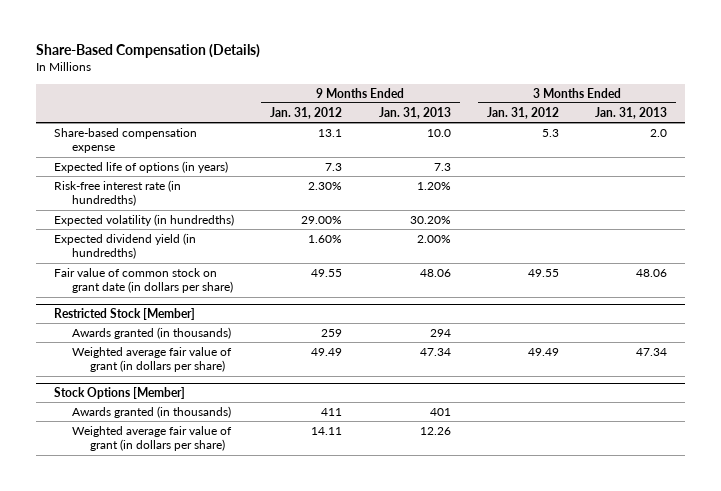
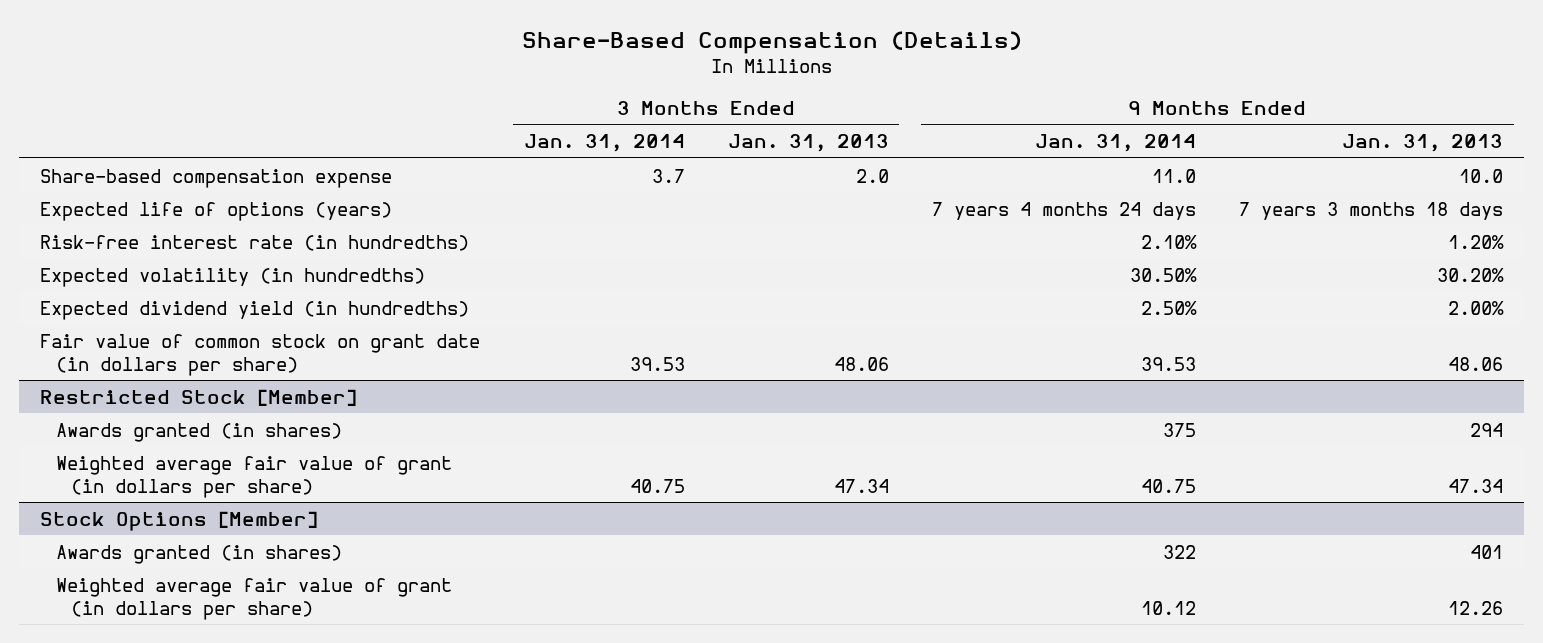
[270,106,343,119] Jan. 31, 2012 -> none
[486,106,559,119] Jan. 31, 2012 -> none
none -> [523,134,685,153] Jan. 31, 2014
none -> [1034,134,1196,153] Jan. 31, 2014
[54,161,229,174] Expected life of options (in years) -> [40,201,393,221] Expected life of options (years)
[433,163,451,172] 7.3 -> [1238,201,1503,220] 7 years 3 months 18 days
[71,327,231,340] Awards granted (in thousands) -> [55,422,342,442] Awards granted (in shares)
[71,406,231,419] Awards granted (in thousands) -> [55,544,342,564] Awards granted (in shares)

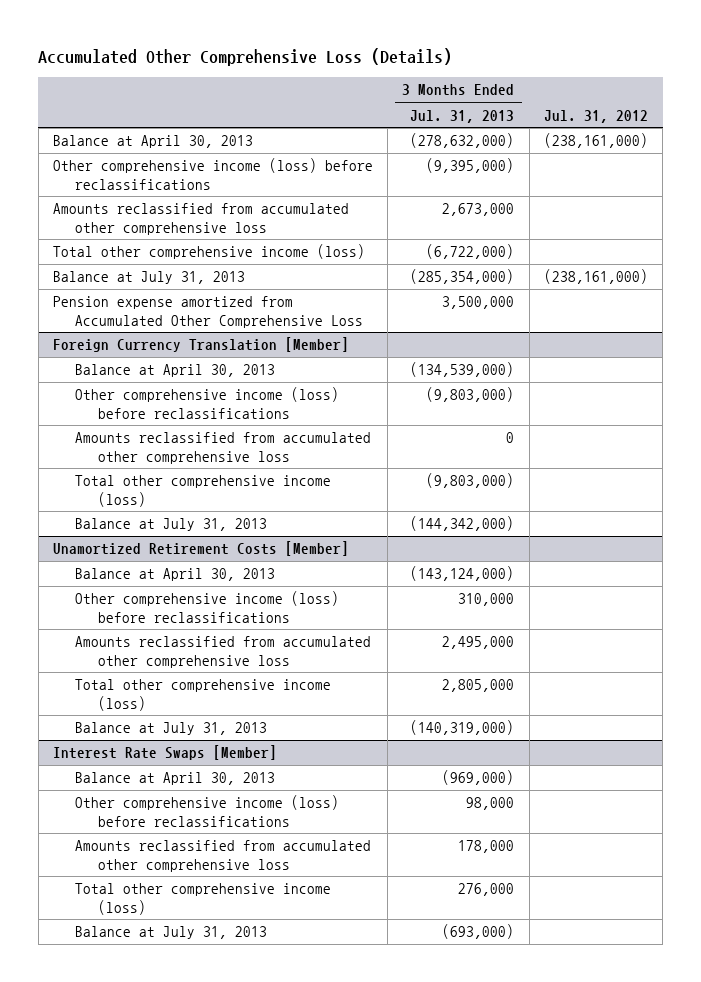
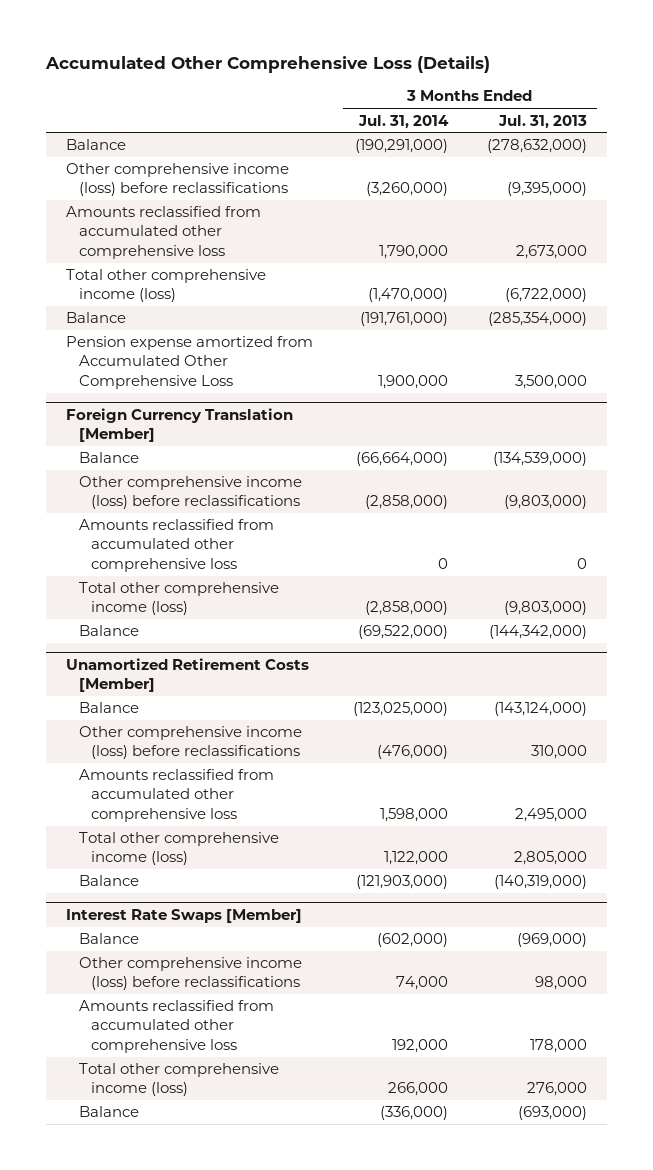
[543,109,648,123] Jul. 31, 2012 -> none
none -> [357,114,449,129] Jul. 31, 2014
[53,135,254,149] Balance at April 30, 2013 -> [66,139,127,151] Balance
[53,271,246,285] Balance at July 31, 2013 -> [66,312,127,324] Balance
[75,364,276,378] Balance at April 30, 2013 -> [78,452,139,464] Balance
[75,518,268,532] Balance at July 31, 2013 -> [78,625,139,637] Balance
[75,568,276,582] Balance at April 30, 2013 -> [78,702,139,714] Balance
[75,722,268,736] Balance at July 31, 2013 -> [78,875,139,887] Balance
[75,772,276,786] Balance at April 30, 2013 -> [78,933,139,945] Balance
[75,926,268,940] Balance at July 31, 2013 -> [78,1106,139,1118] Balance

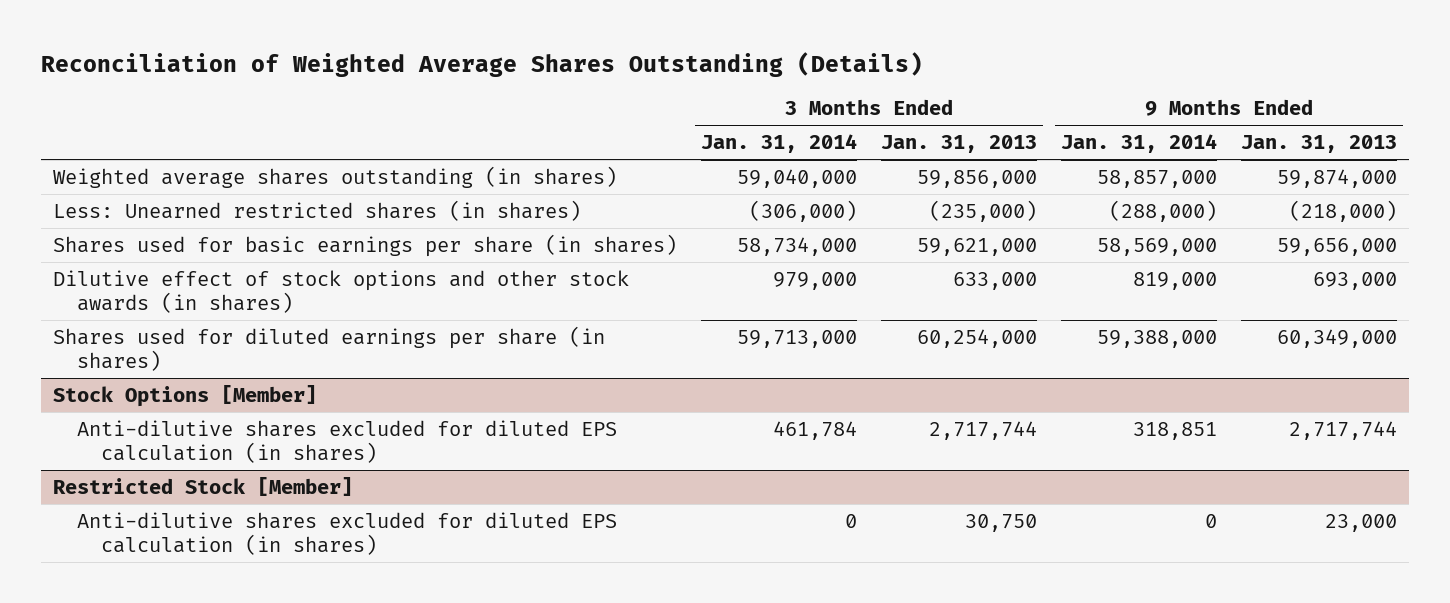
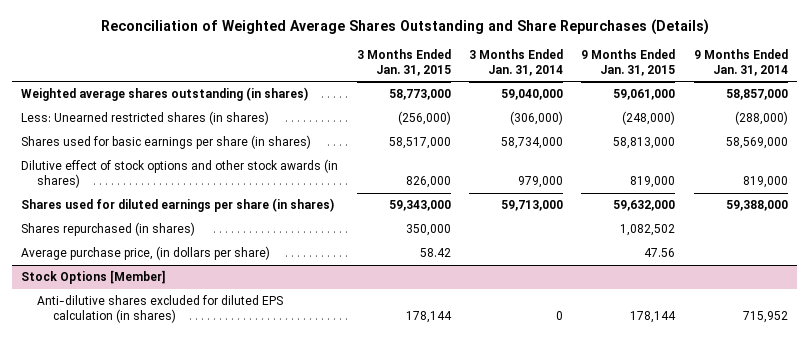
[41,51,924,77] Reconciliation of Weighted Average Shares Outstanding (Details) -> [100,18,709,35] Reconciliation of Weighted Average Shares Outstanding and Share Repurchases (Details)
[881,135,1038,154] Jan. 31, 2013 -> none
[1240,135,1397,154] Jan. 31, 2013 -> none
none -> [356,49,451,76] 3 Months Ended Jan. 31, 2015
none -> [581,49,676,76] 9 Months Ended Jan. 31, 2015
none -> [21,222,196,237] Shares repurchased (in shares)
none -> [21,246,271,261] Average purchase price, (in dollars per share)
[53,476,354,496] Restricted Stock [Member] -> none
[77,511,618,555] Anti-dilutive shares excluded for diluted EPS calculation (in shares) -> none
[773,420,858,440] 461,784 -> [556,310,564,320] 0
[1132,421,1217,440] 318,851 -> [742,310,788,323] 715,952

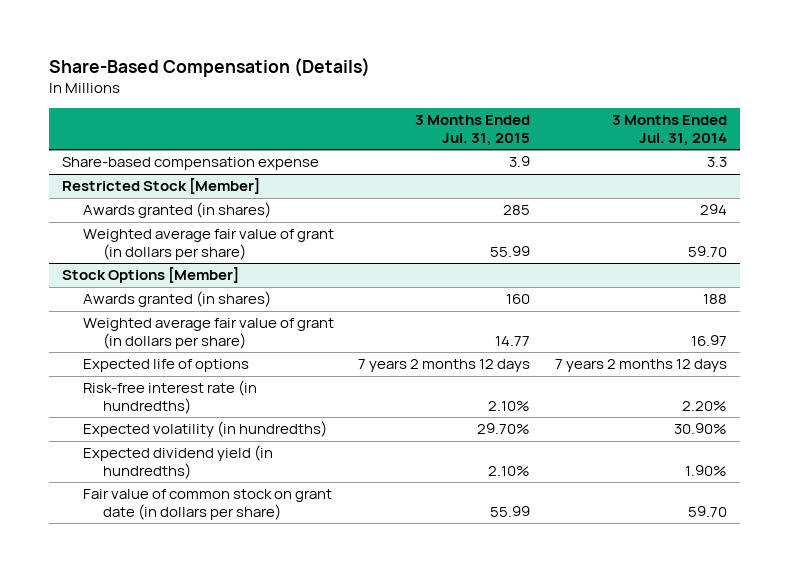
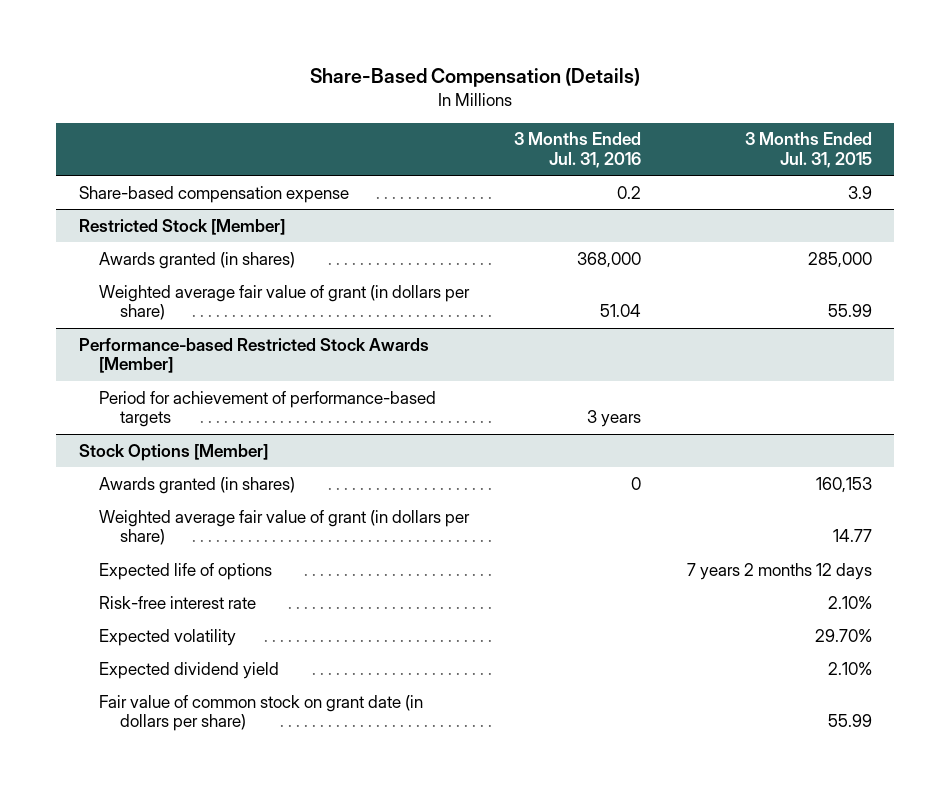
[612,115,728,146] 3 Months Ended Jul. 31, 2014 -> none
none -> [514,132,642,169] 3 Months Ended Jul. 31, 2016
[503,205,531,216] 285 -> [807,251,872,268] 285,000
none -> [78,337,429,374] Performance-based Restricted Stock Awards [Member]
none -> [99,390,437,428] Period for achievement of performance-based targets
[506,294,531,305] 160 -> [815,476,872,493] 160,153
[82,380,257,414] Risk-free interest rate (in hundredths) -> [99,595,257,609] Risk-free interest rate
[82,421,327,438] Expected volatility (in hundredths) -> [99,628,237,646] Expected volatility
[82,445,273,479] Expected dividend yield (in hundredths) -> [99,661,280,679] Expected dividend yield

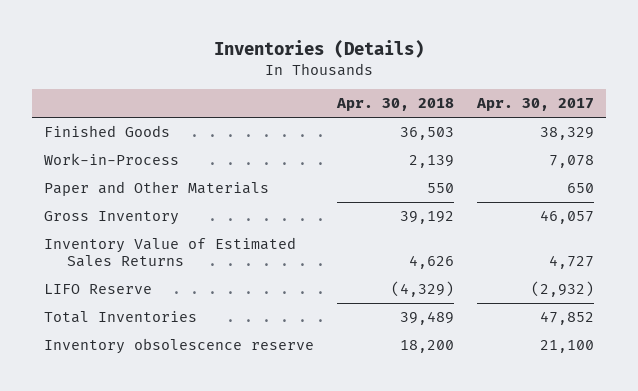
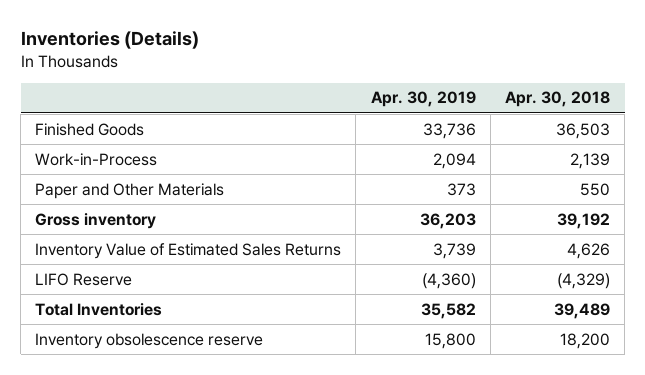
[476,98,595,112] Apr. 30, 2017 -> none
none -> [370,91,476,108] Apr. 30, 2019
[43,211,179,226] Gross Inventory -> [35,212,157,229] Gross inventory

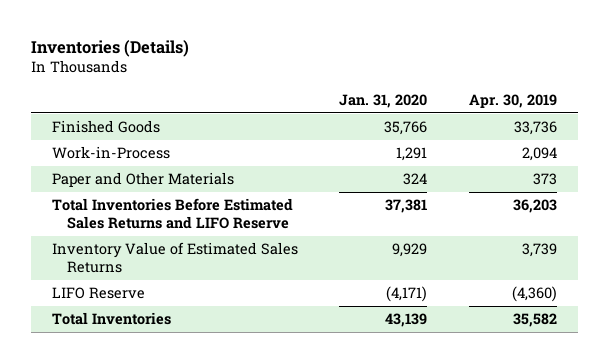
[505,91,611,108] Apr. 30, 2018 -> none
none -> [339,93,428,108] Jan. 31, 2020
[35,212,157,229] Gross inventory -> [51,198,293,230] Total Inventories Before Estimated Sales Returns and LIFO Reserve
[35,332,264,349] Inventory obsolescence reserve -> none

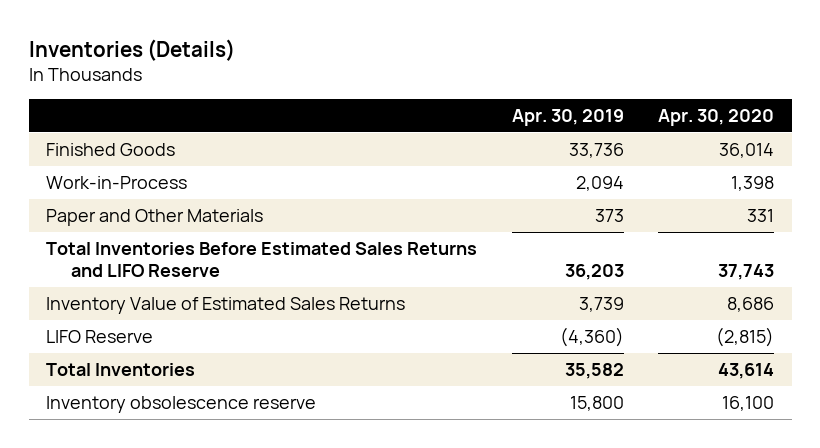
[339,93,428,108] Jan. 31, 2020 -> none
none -> [658,108,775,126] Apr. 30, 2020
none -> [46,396,317,414] Inventory obsolescence reserve

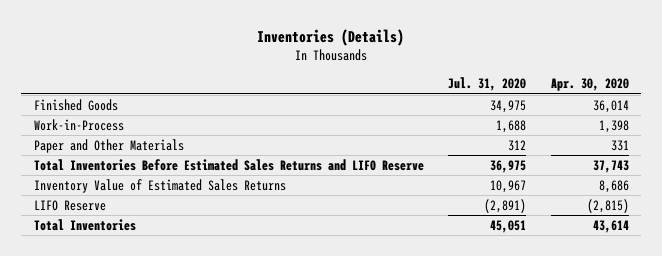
[511,108,624,126] Apr. 30, 2019 -> none
none -> [448,77,527,92] Jul. 31, 2020
[46,396,317,414] Inventory obsolescence reserve -> none

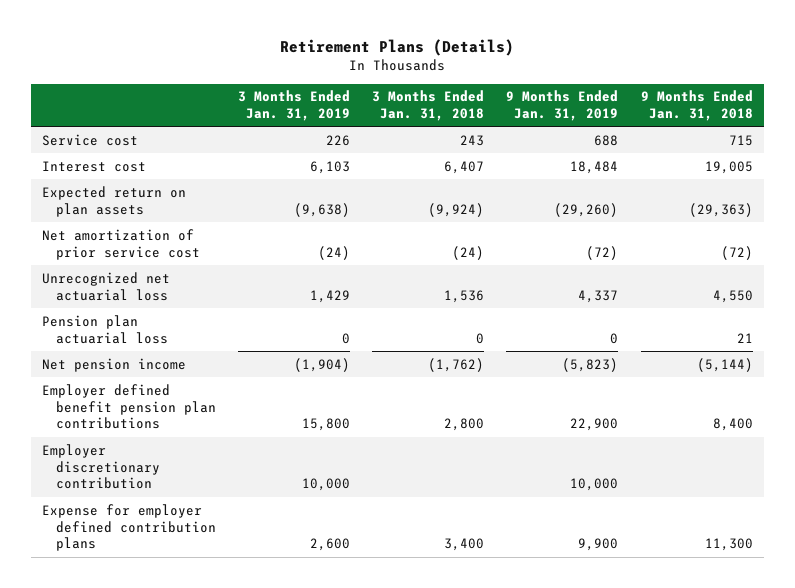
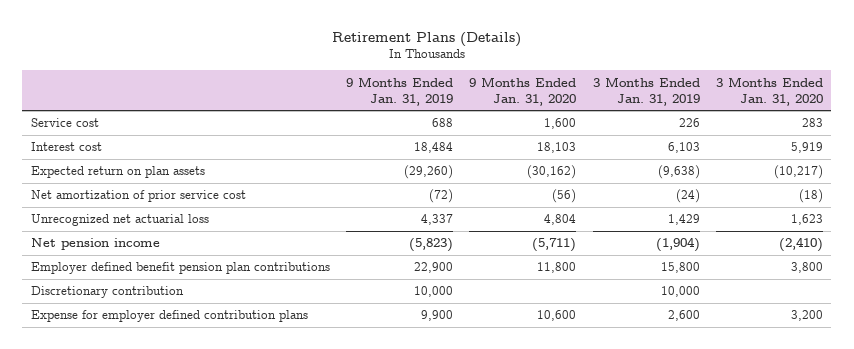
[372,90,485,122] 3 Months Ended Jan. 31, 2018 -> none
[640,90,753,122] 9 Months Ended Jan. 31, 2018 -> none
none -> [469,76,577,106] 9 Months Ended Jan. 31, 2020
none -> [716,76,824,106] 3 Months Ended Jan. 31, 2020
[42,314,168,344] Pension plan actuarial loss -> none
[42,443,160,490] Employer discretionary contribution -> [30,286,184,299] Discretionary contribution

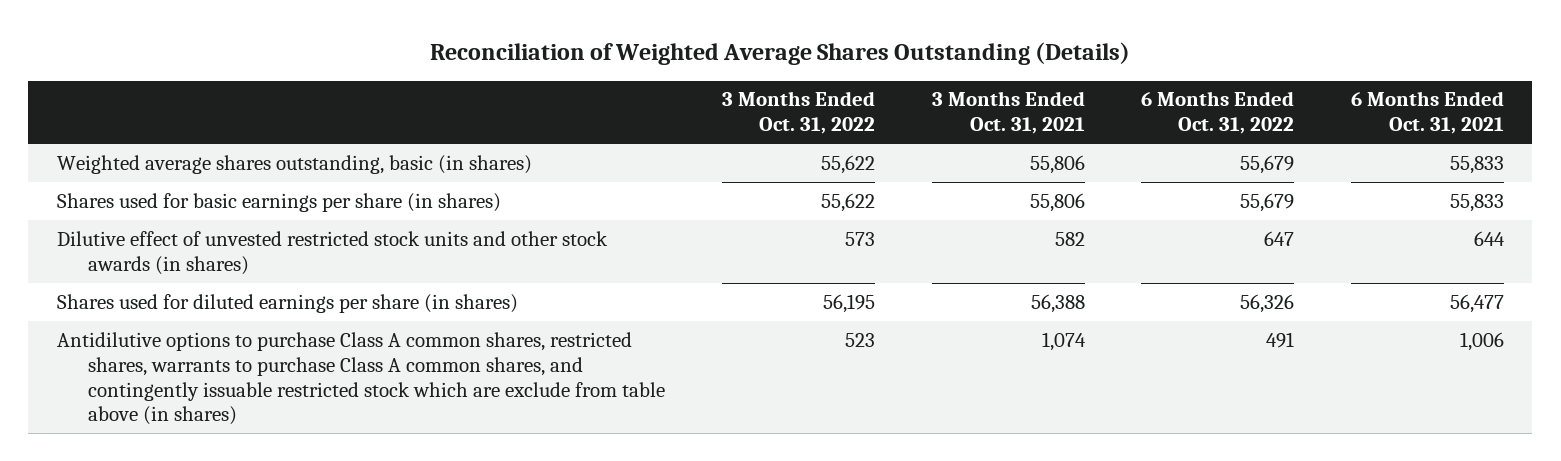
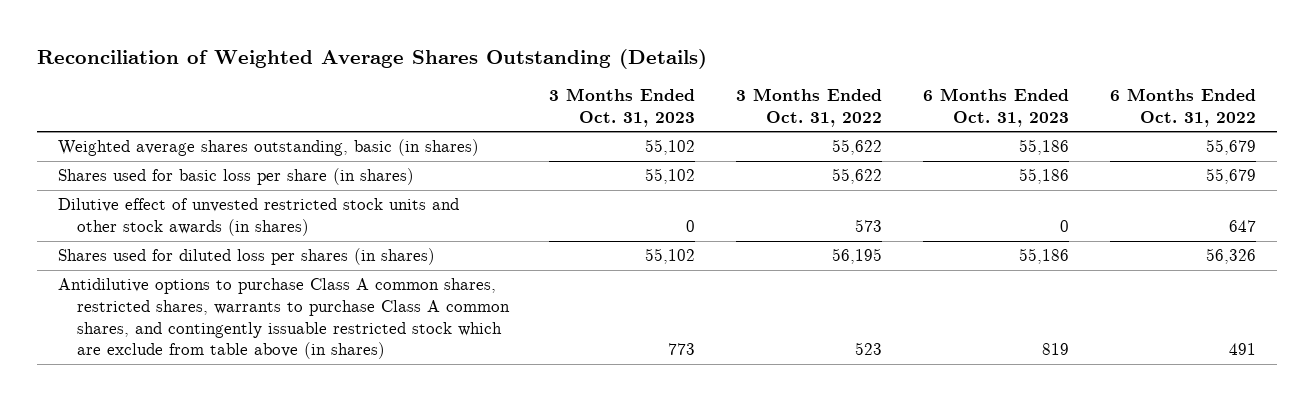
[931,91,1085,135] 3 Months Ended Oct. 31, 2021 -> none
[1351,91,1505,135] 6 Months Ended Oct. 31, 2021 -> none
none -> [549,88,696,127] 3 Months Ended Oct. 31, 2023
none -> [923,88,1070,127] 6 Months Ended Oct. 31, 2023
[56,192,501,212] Shares used for basic earnings per share (in shares) -> [57,168,414,186] Shares used for basic loss per share (in shares)
[56,293,518,313] Shares used for diluted earnings per share (in shares) -> [57,248,435,266] Shares used for diluted loss per shares (in shares)

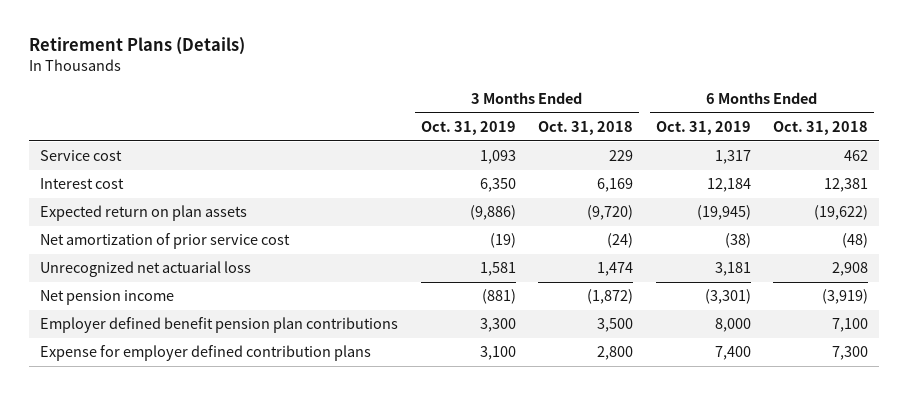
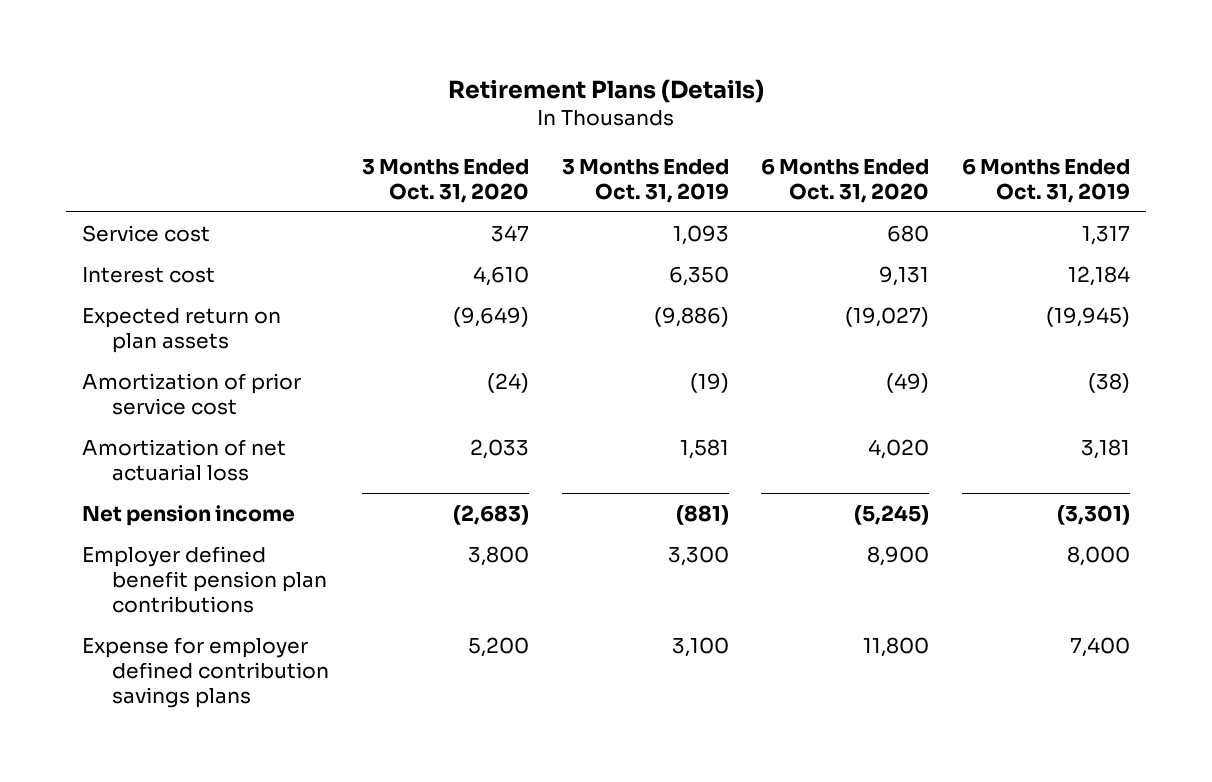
[538,121,634,136] Oct. 31, 2018 -> none
[772,121,868,136] Oct. 31, 2018 -> none
none -> [361,158,529,203] 3 Months Ended Oct. 31, 2020
none -> [761,157,930,203] 6 Months Ended Oct. 31, 2020
[40,233,291,250] Net amortization of prior service cost -> [82,373,302,415] Amortization of prior service cost
[40,261,252,278] Unrecognized net actuarial loss -> [82,439,287,481] Amortization of net actuarial loss
[40,345,372,362] Expense for employer defined contribution plans -> [82,637,330,708] Expense for employer defined contribution savings plans

